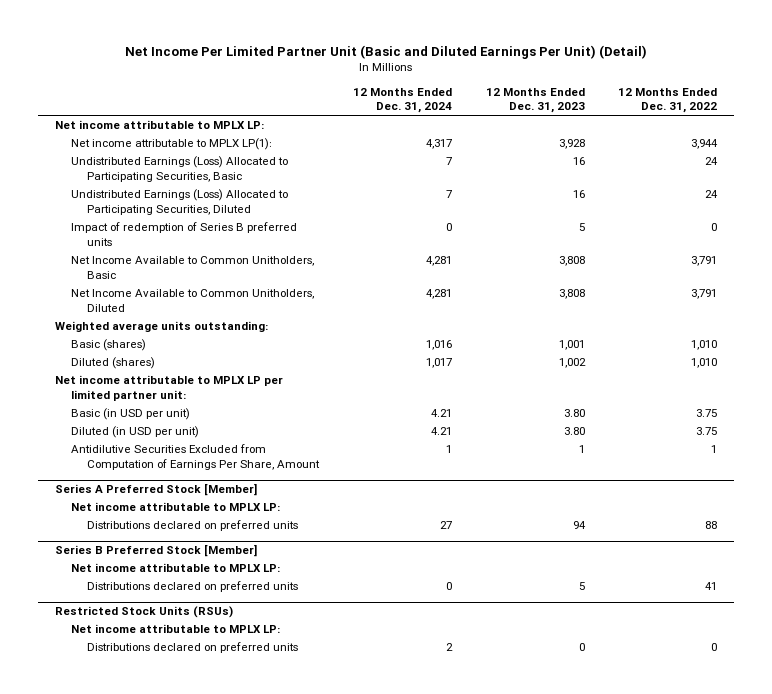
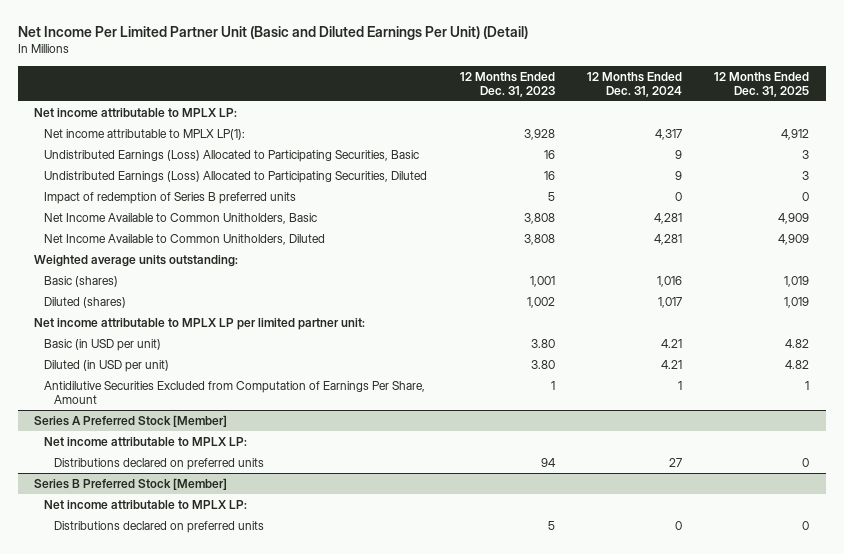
[618,87,718,114] 12 Months Ended Dec. 31, 2022 -> none
none -> [714,71,810,97] 12 Months Ended Dec. 31, 2025
[445,157,452,166] 7 -> [675,149,683,159] 9
[445,190,452,199] 7 -> [675,170,683,180] 9
[54,606,233,619] Restricted Stock Units (RSUs) -> none
[70,624,280,634] Net income attributable to MPLX LP: -> none
[86,642,298,654] Distributions declared on preferred units -> none

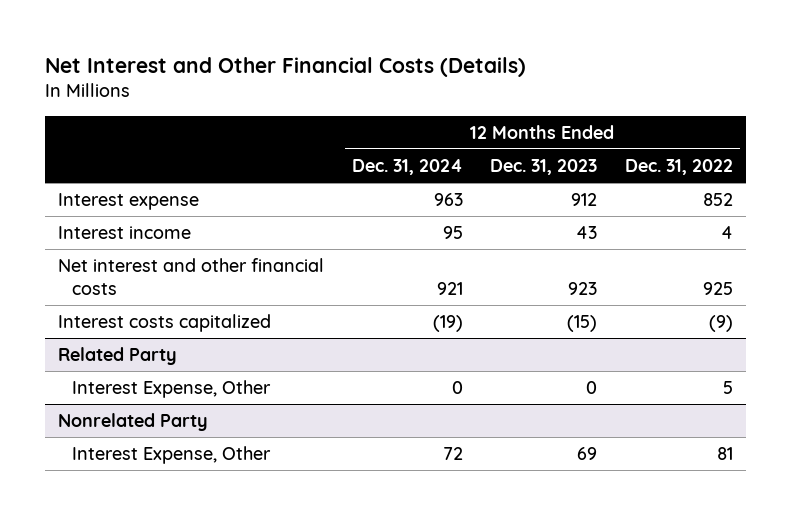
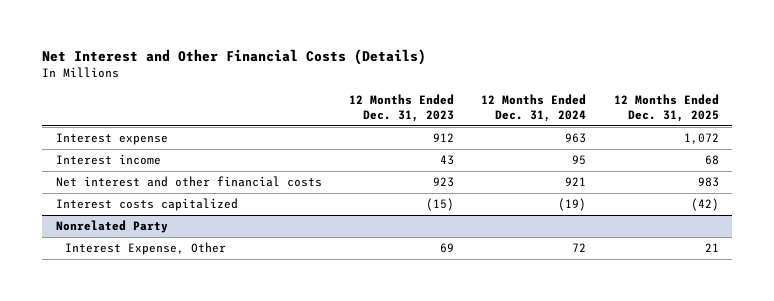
[624,158,733,175] Dec. 31, 2022 -> none
none -> [613,94,719,122] 12 Months Ended Dec. 31, 2025
[58,347,178,366] Related Party -> none
[72,380,272,399] Interest Expense, Other -> none

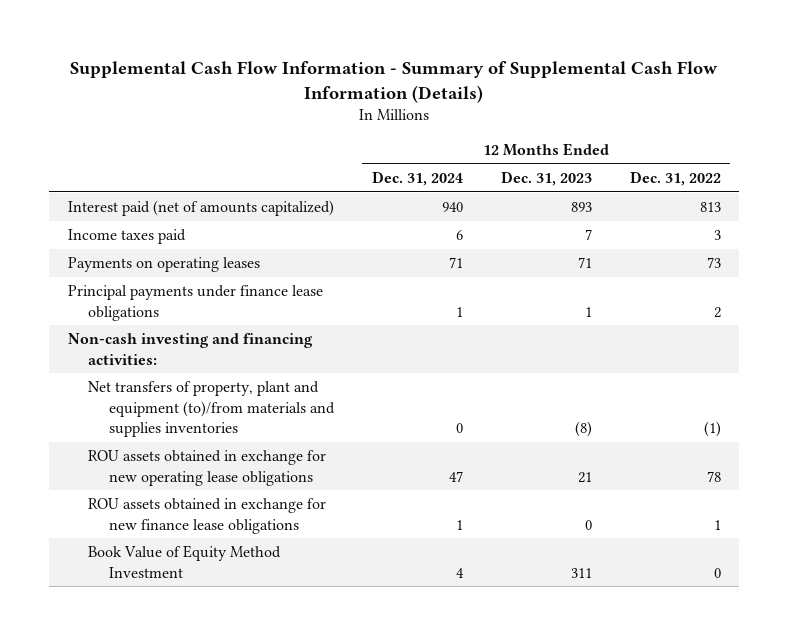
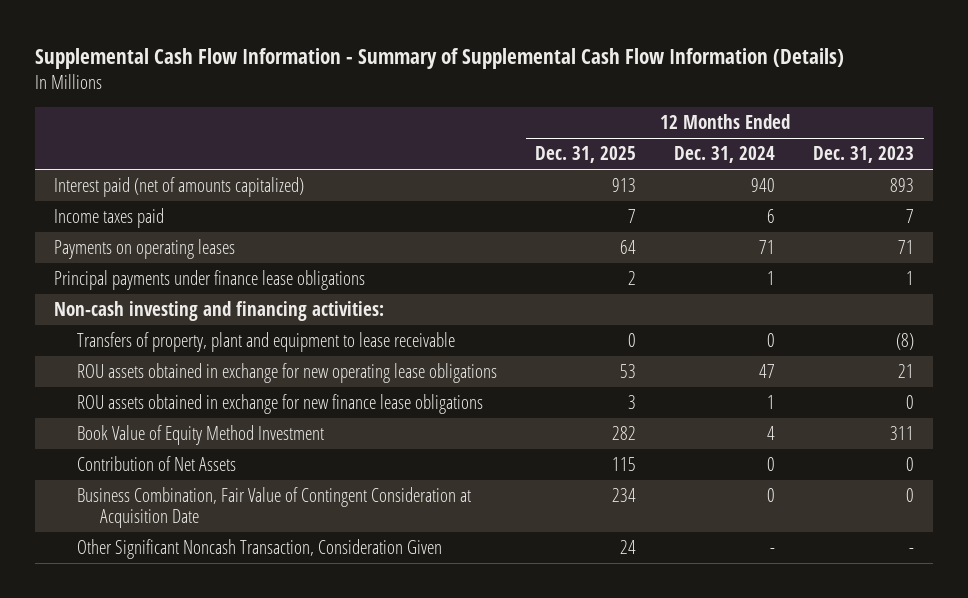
[629,170,721,186] Dec. 31, 2022 -> none
none -> [535,146,637,164] Dec. 31, 2025
[88,381,335,438] Net transfers of property, plant and equipment (to)/from materials and supplies inventories -> [77,332,456,353] Transfers of property, plant and equipment to lease receivable
none -> [77,456,237,472] Contribution of Net Assets
none -> [77,487,472,529] Business Combination, Fair Value of Contingent Consideration at Acquisition Date
none -> [77,539,443,560] Other Significant Noncash Transaction, Consideration Given

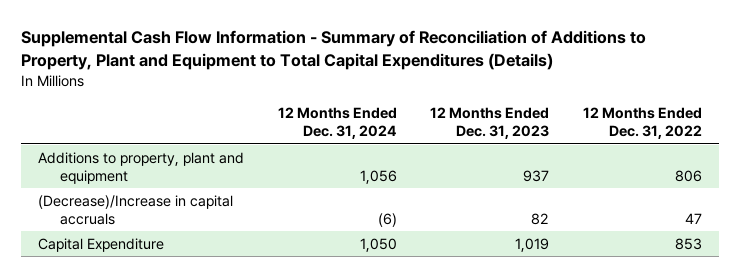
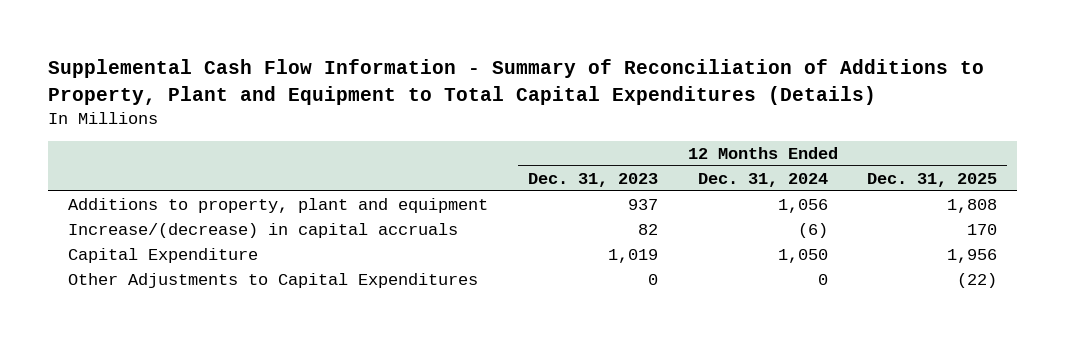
[583,106,703,140] 12 Months Ended Dec. 31, 2022 -> none
none -> [867,172,998,187] Dec. 31, 2025
[37,194,233,225] (Decrease)/Increase in capital accruals -> [67,223,458,239] Increase/(decrease) in capital accruals
none -> [67,273,478,289] Other Adjustments to Capital Expenditures

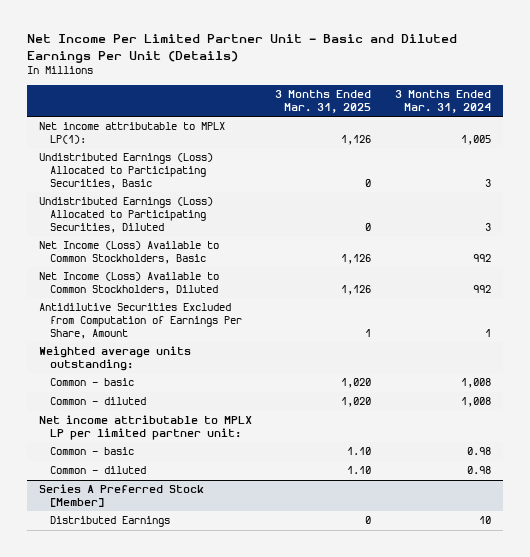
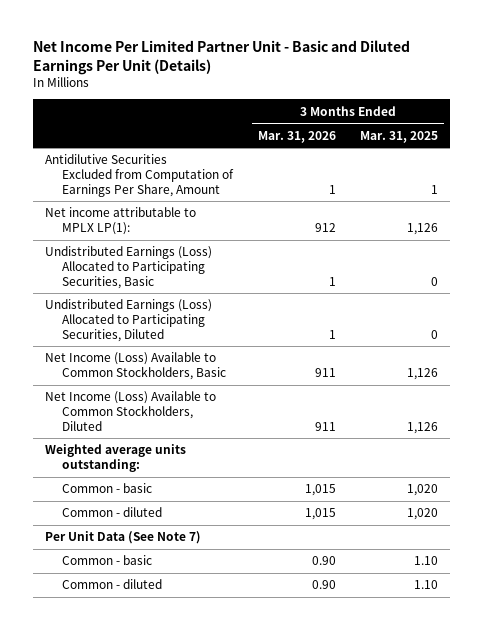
[395,90,492,113] 3 Months Ended Mar. 31, 2024 -> none
none -> [257,130,336,143] Mar. 31, 2026
[38,303,243,339] Antidilutive Securities Excluded from Computation of Earnings Per Share, Amount -> [45,154,235,197] Antidilutive Securities Excluded from Computation of Earnings Per Share, Amount
[38,415,252,441] Net income attributable to MPLX LP per limited partner unit: -> [45,531,202,545] Per Unit Data (See Note 7)
[38,484,204,508] Series A Preferred Stock [Member] -> none
[50,516,171,528] Distributed Earnings -> none

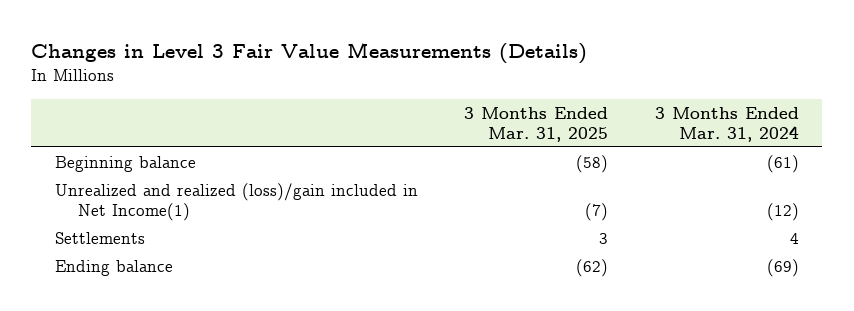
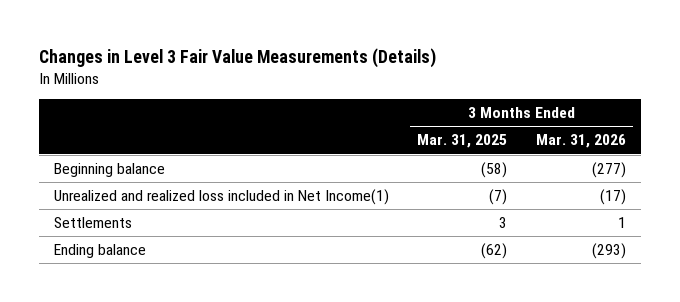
[655,106,800,142] 3 Months Ended Mar. 31, 2024 -> none
none -> [536,134,627,149] Mar. 31, 2026
[54,182,418,222] Unrealized and realized (loss)/gain included in Net Income(1) -> [53,189,389,206] Unrealized and realized loss included in Net Income(1)

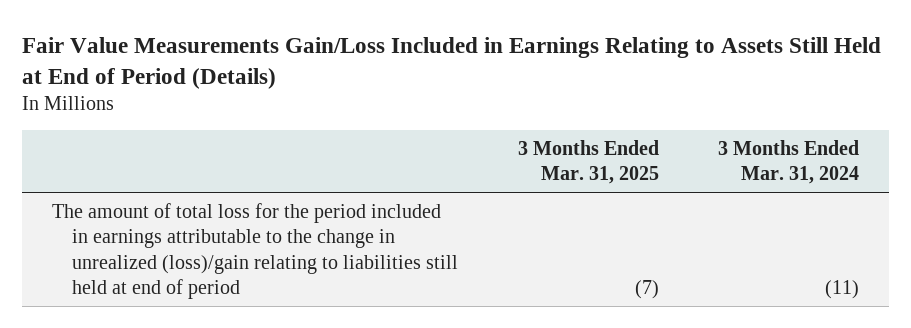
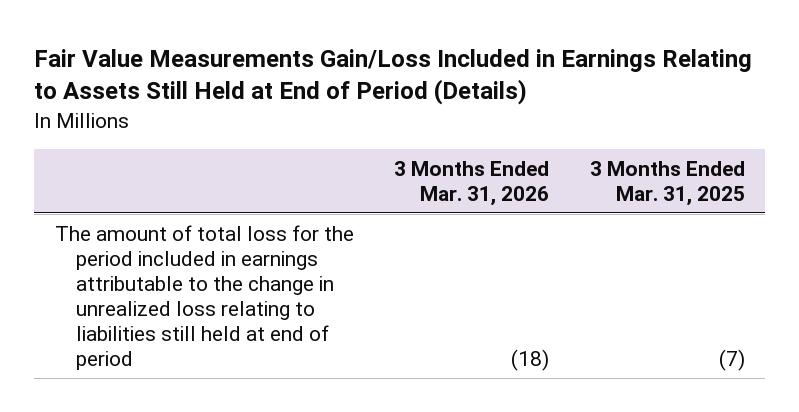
[718,139,860,185] 3 Months Ended Mar. 31, 2024 -> none
none -> [394,160,550,206] 3 Months Ended Mar. 31, 2026
[51,202,459,300] The amount of total loss for the period included in earnings attributable to the change in unrealized (loss)/gain relating to liabilities still held at end of period -> [54,225,354,370] The amount of total loss for the period included in earnings attributable to the change in unrealized loss relating to liabilities still held at end of period

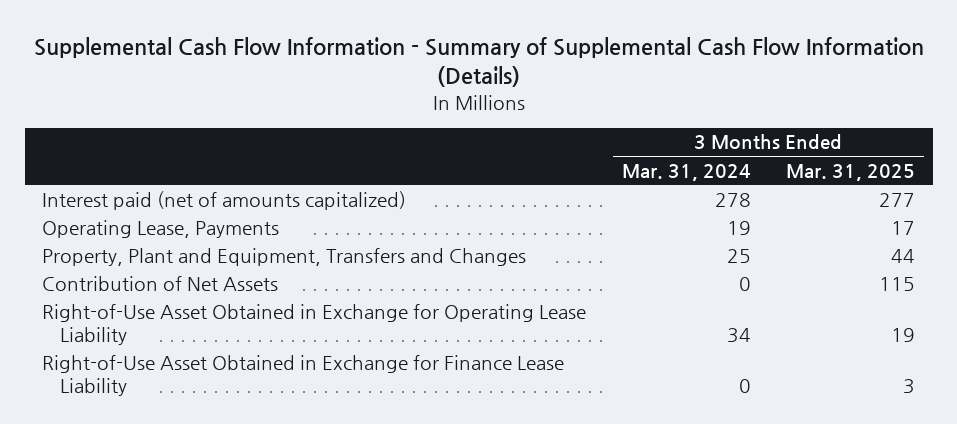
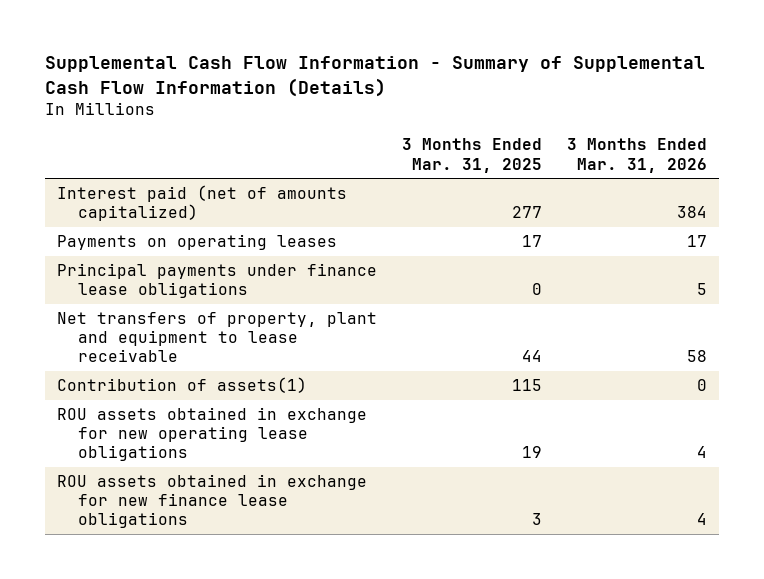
[621,163,751,181] Mar. 31, 2024 -> none
none -> [566,138,707,173] 3 Months Ended Mar. 31, 2026
[42,219,280,238] Operating Lease, Payments -> [57,234,338,251] Payments on operating leases
none -> [57,263,378,299] Principal payments under finance lease obligations
[42,247,527,266] Property, Plant and Equipment, Transfers and Changes -> [57,312,378,363] Net transfers of property, plant and equipment to lease receivable
[42,275,279,291] Contribution of Net Assets -> [57,377,308,394] Contribution of assets(1)
[42,303,587,345] Right-of-Use Asset Obtained in Exchange for Operating Lease Liability -> [57,407,368,462] ROU assets obtained in exchange for new operating lease obligations
[42,354,565,396] Right-of-Use Asset Obtained in Exchange for Finance Lease Liability -> [57,474,368,529] ROU assets obtained in exchange for new finance lease obligations

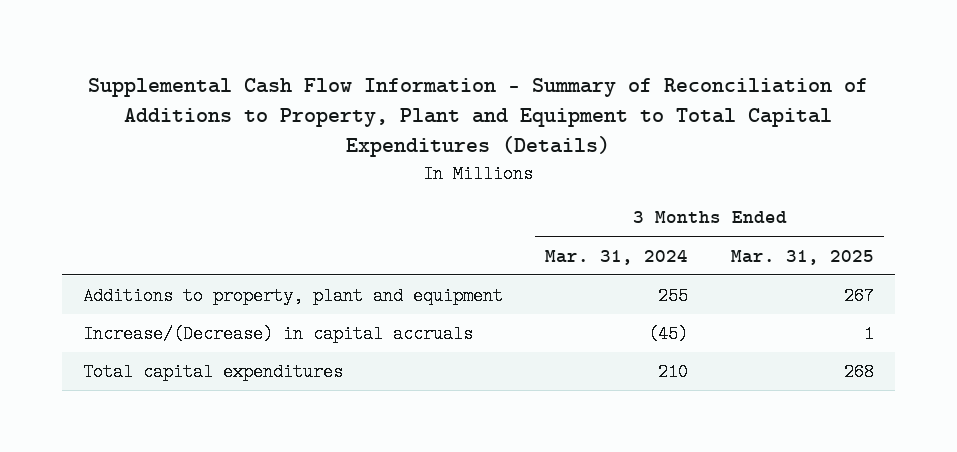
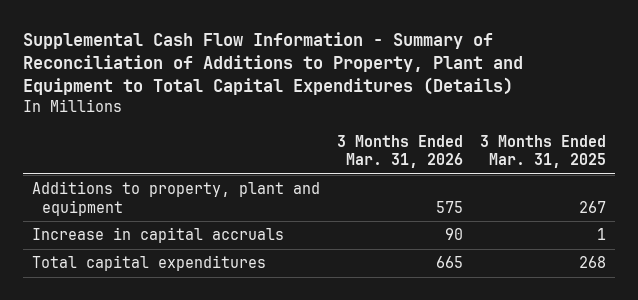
[545,249,689,265] Mar. 31, 2024 -> none
none -> [336,134,463,169] 3 Months Ended Mar. 31, 2026
[82,325,473,344] Increase/(Decrease) in capital accruals -> [31,227,284,244] Increase in capital accruals

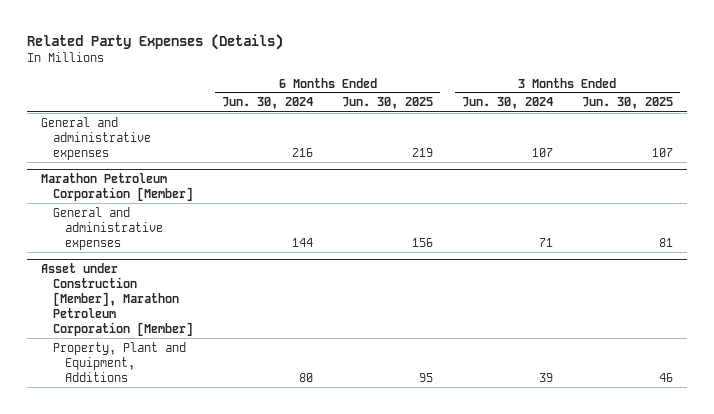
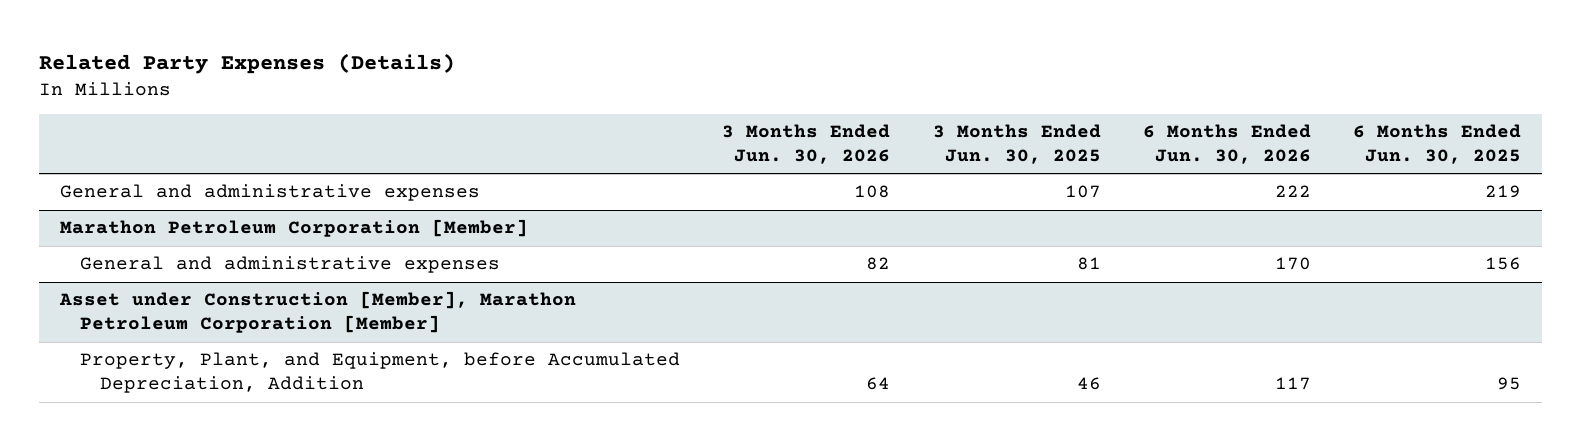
[222,97,314,110] Jun. 30, 2024 -> none
[461,97,553,110] Jun. 30, 2024 -> none
none -> [722,124,891,165] 3 Months Ended Jun. 30, 2026
none -> [1142,124,1311,165] 6 Months Ended Jun. 30, 2026
[53,341,187,382] Property, Plant and Equipment, Additions -> [80,352,681,394] Property, Plant, and Equipment, before Accumulated Depreciation, Addition

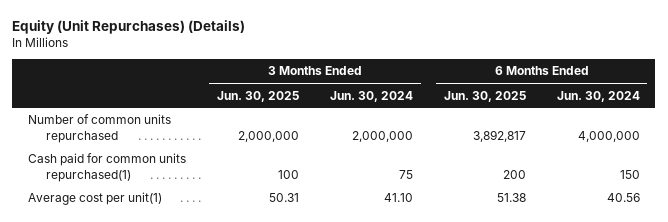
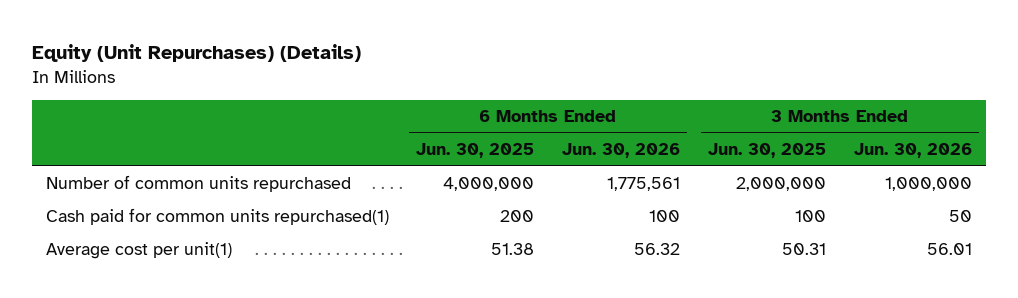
[329,90,413,102] Jun. 30, 2024 -> none
[556,90,640,102] Jun. 30, 2024 -> none
none -> [562,143,681,159] Jun. 30, 2026
none -> [853,143,972,159] Jun. 30, 2026
[472,129,526,142] 3,892,817 -> [443,177,535,192] 4,000,000

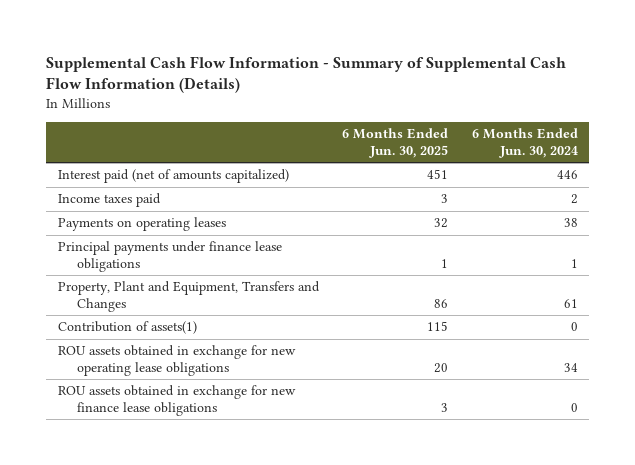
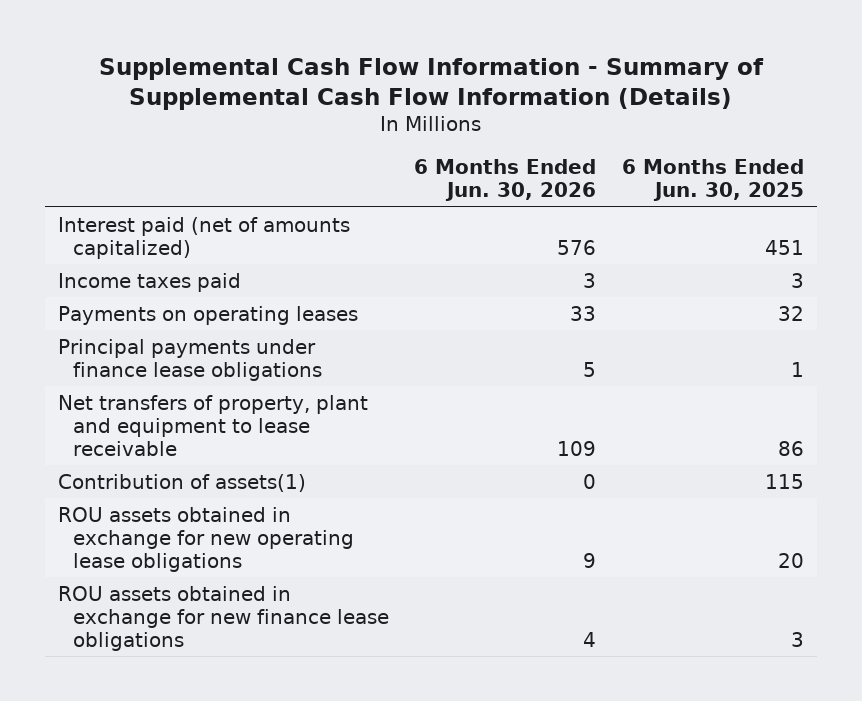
[471,128,578,158] 6 Months Ended Jun. 30, 2024 -> none
none -> [414,159,597,202] 6 Months Ended Jun. 30, 2026
[57,281,320,312] Property, Plant and Equipment, Transfers and Changes -> [57,394,368,456] Net transfers of property, plant and equipment to lease receivable

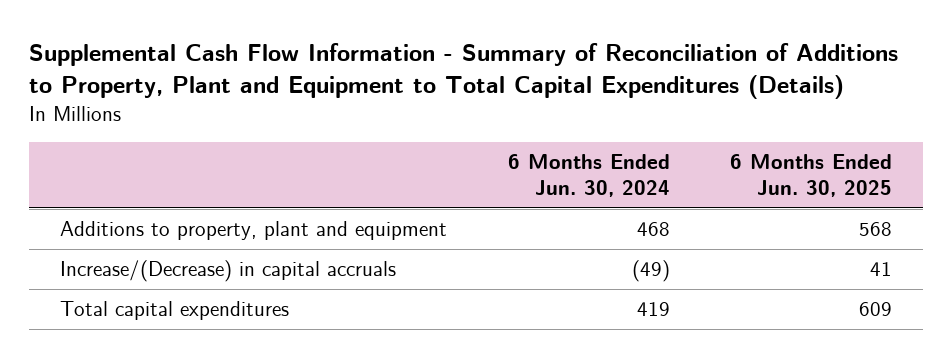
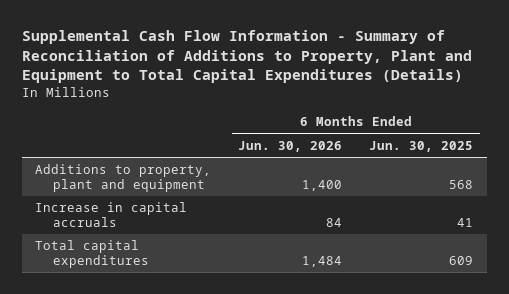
[507,153,670,198] 6 Months Ended Jun. 30, 2024 -> none
none -> [238,140,343,152] Jun. 30, 2026
[59,259,396,282] Increase/(Decrease) in capital accruals -> [35,202,188,227] Increase in capital accruals

